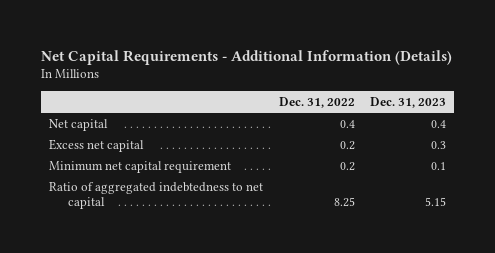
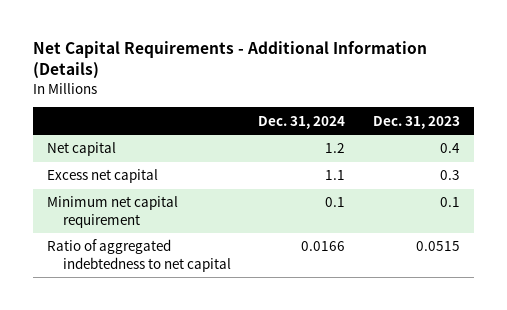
[278,96,355,108] Dec. 31, 2022 -> none
none -> [258,115,346,129] Dec. 31, 2024
[425,196,447,206] 5.15 -> [415,241,460,252] 0.0515

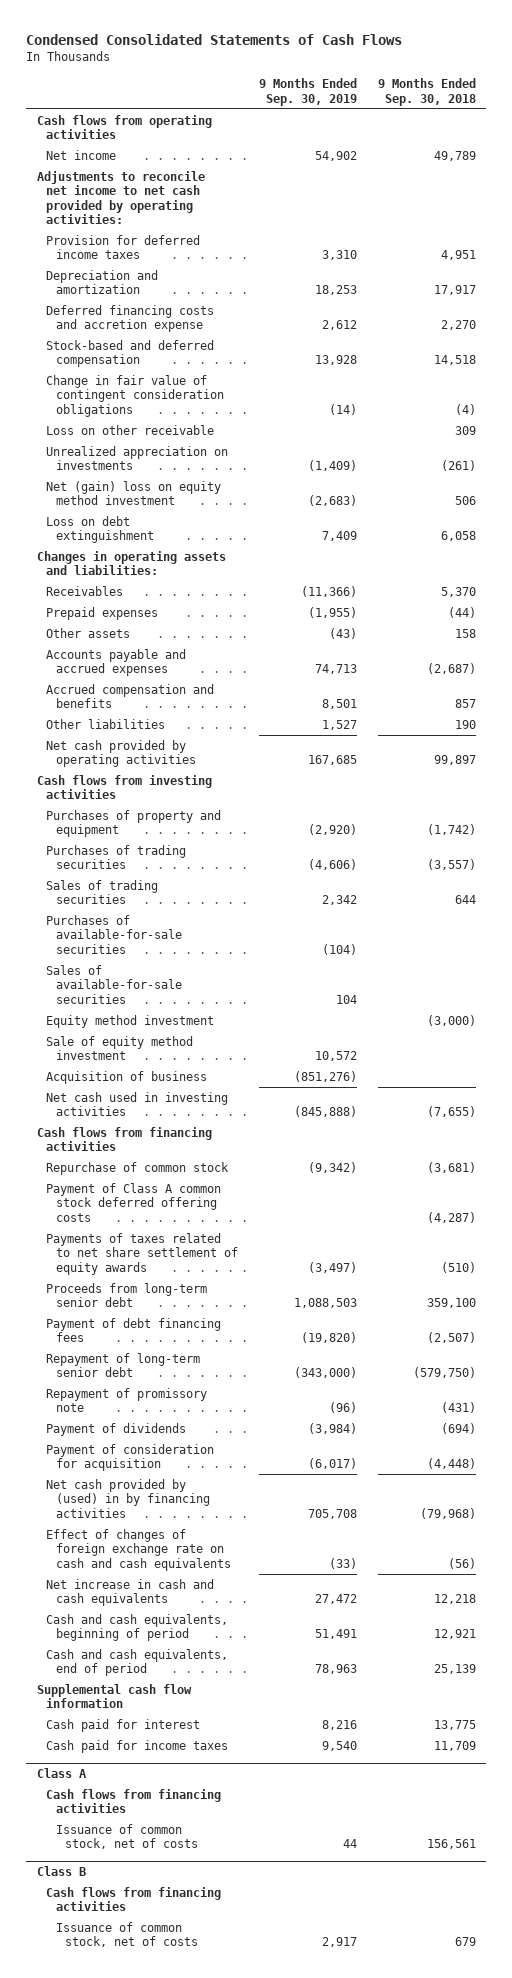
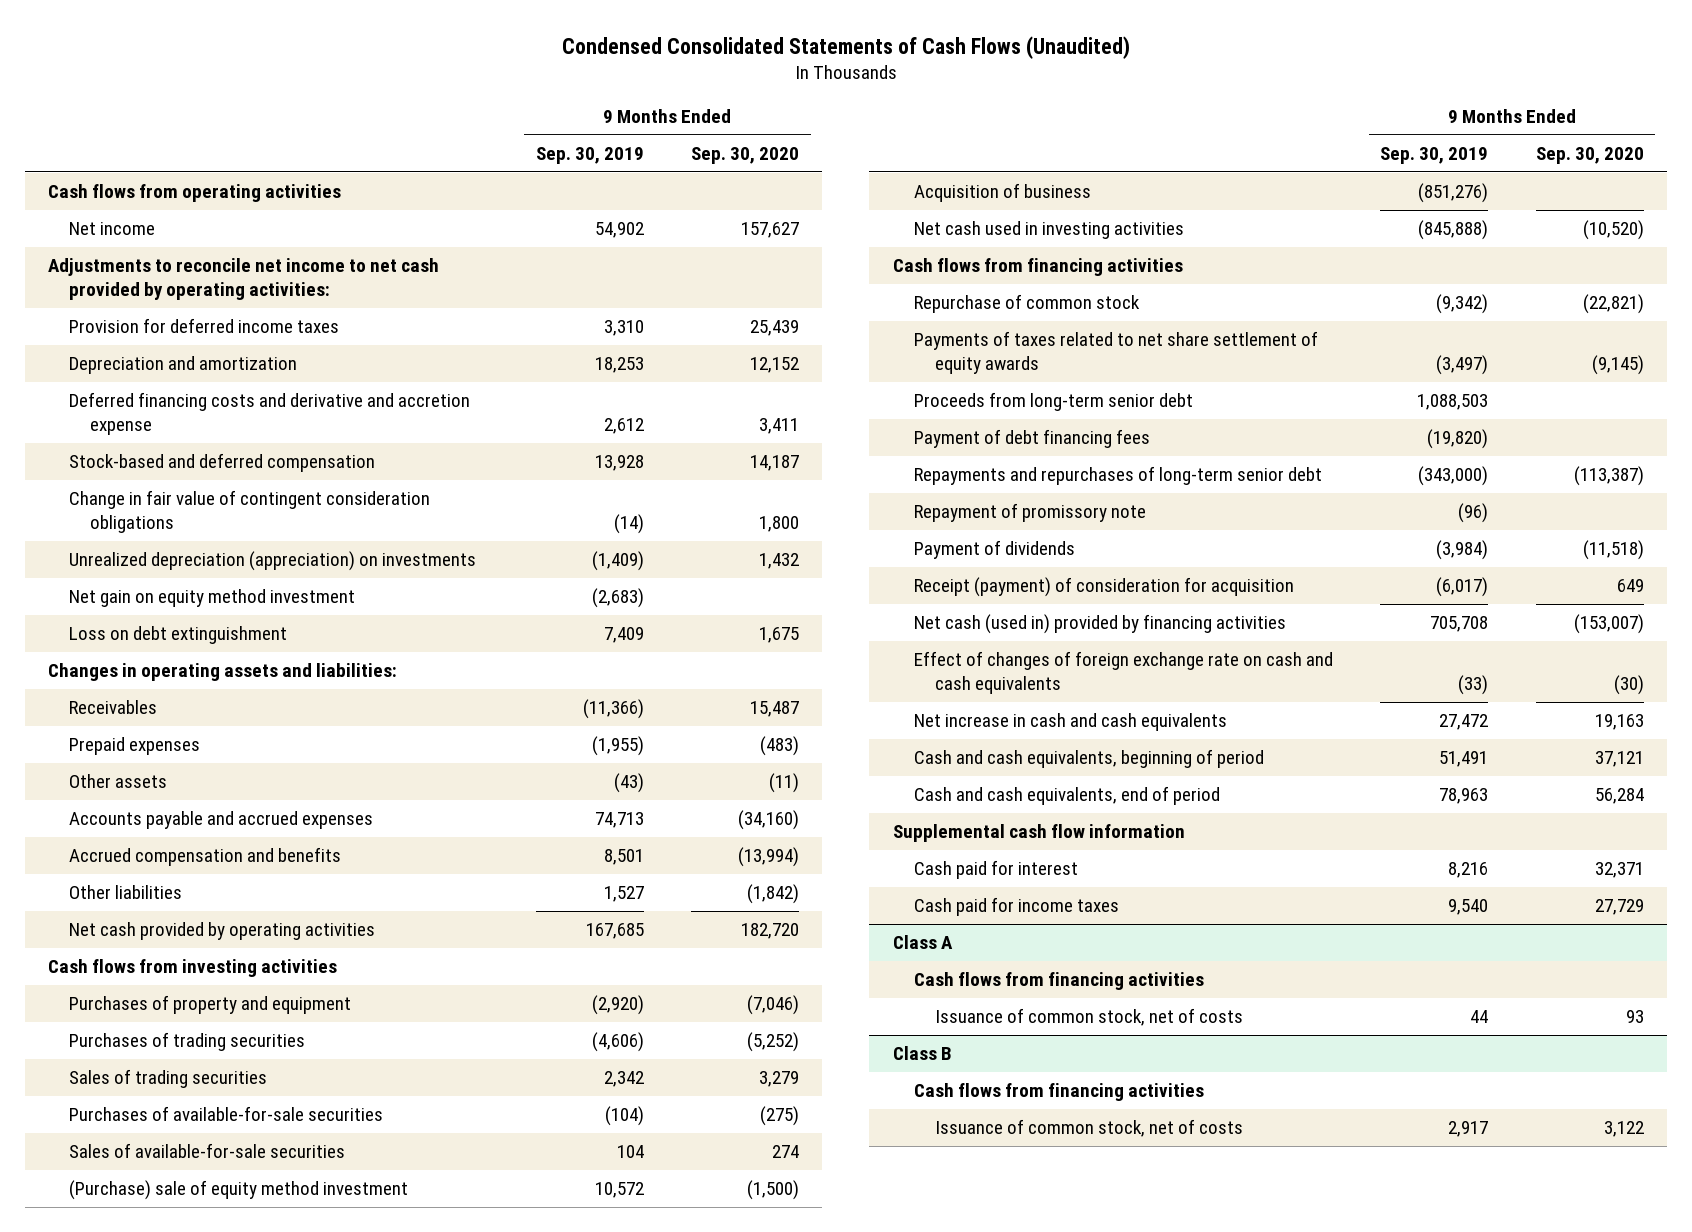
[25,33,402,45] Condensed Consolidated Statements of Cash Flows -> [561,35,1130,59] Condensed Consolidated Statements of Cash Flows (Unaudited)
[377,78,476,106] 9 Months Ended Sep. 30, 2018 -> none
none -> [690,146,799,164] Sep. 30, 2020
[46,304,215,333] Deferred financing costs and accretion expense -> [69,392,471,435] Deferred financing costs and derivative and accretion expense
[46,424,215,435] Loss on other receivable -> none
[46,445,229,471] Unrealized appreciation on investments -> [69,551,477,572] Unrealized depreciation (appreciation) on investments
[46,480,222,506] Net (gain) loss on equity method investment -> [69,589,356,608] Net gain on equity method investment
[46,1014,215,1028] Equity method investment -> none
[46,1035,194,1061] Sale of equity method investment -> [69,1180,409,1201] (Purchase) sale of equity method investment
[46,1182,222,1222] Payment of Class A common stock deferred offering costs -> none
[46,1352,201,1378] Repayment of long-term senior debt -> [914,466,1323,486] Repayments and repurchases of long-term senior debt
[46,1443,215,1472] Payment of consideration for acquisition -> [914,577,1295,598] Receipt (payment) of consideration for acquisition
[46,1478,210,1518] Net cash provided by (used) in by financing activities -> [914,614,1287,635] Net cash (used in) provided by financing activities

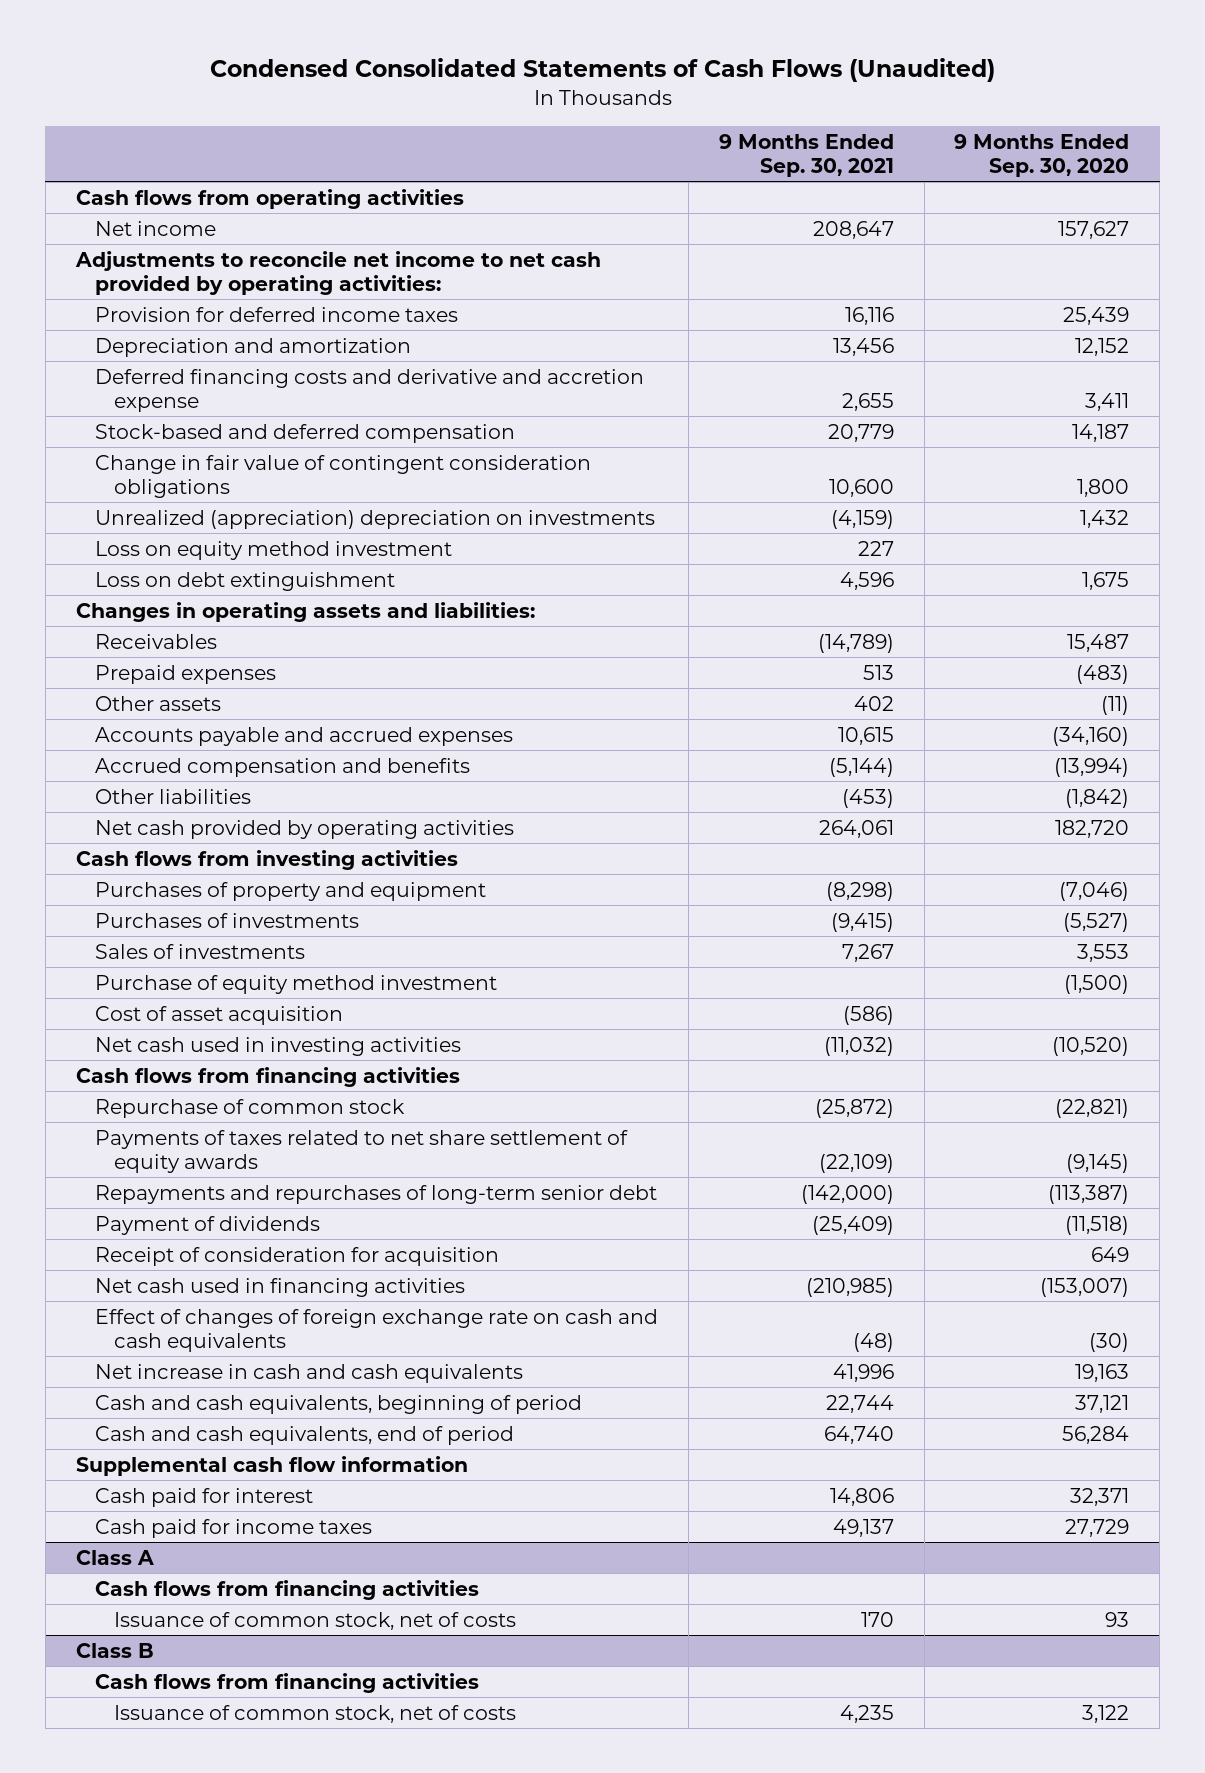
[535,146,644,164] Sep. 30, 2019 -> none
none -> [718,133,894,177] 9 Months Ended Sep. 30, 2021
[69,551,477,572] Unrealized depreciation (appreciation) on investments -> [94,509,655,529] Unrealized (appreciation) depreciation on investments
[69,589,356,608] Net gain on equity method investment -> [94,540,452,560] Loss on equity method investment
[69,1069,268,1089] Sales of trading securities -> none
[69,1106,384,1122] Purchases of available-for-sale securities -> none
[914,183,1092,203] Acquisition of business -> none
[69,1032,306,1052] Purchases of trading securities -> [94,912,359,928] Purchases of investments
[746,1032,799,1053] (5,252) -> [1063,912,1130,932] (5,527)
[69,1143,346,1159] Sales of available-for-sale securities -> [94,943,305,959] Sales of investments
[771,1145,799,1159] 274 -> [1077,943,1130,962] 3,553
[69,1180,409,1201] (Purchase) sale of equity method investment -> [94,974,497,994] Purchase of equity method investment
none -> [94,1005,343,1025] Cost of asset acquisition
[914,392,1194,412] Proceeds from long-term senior debt -> none
[914,429,1151,449] Payment of debt financing fees -> none
[914,503,1147,523] Repayment of promissory note -> none
[914,577,1295,598] Receipt (payment) of consideration for acquisition -> [94,1246,499,1266] Receipt of consideration for acquisition
[914,614,1287,635] Net cash (used in) provided by financing activities -> [94,1277,465,1297] Net cash used in financing activities

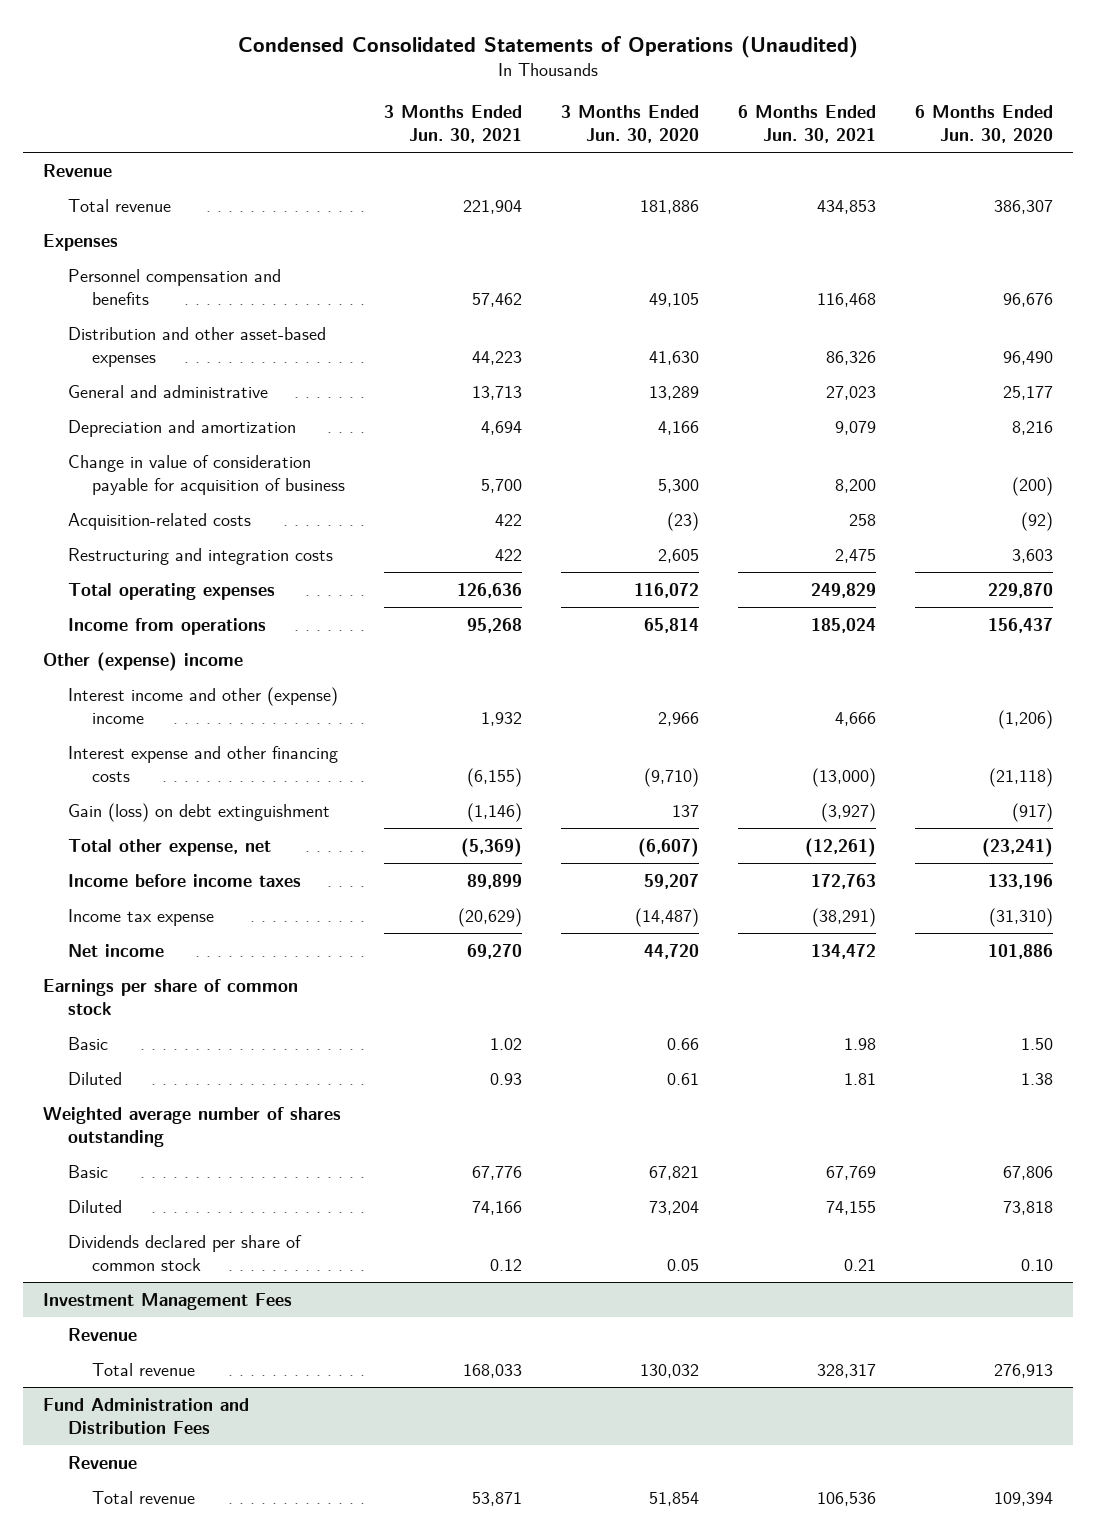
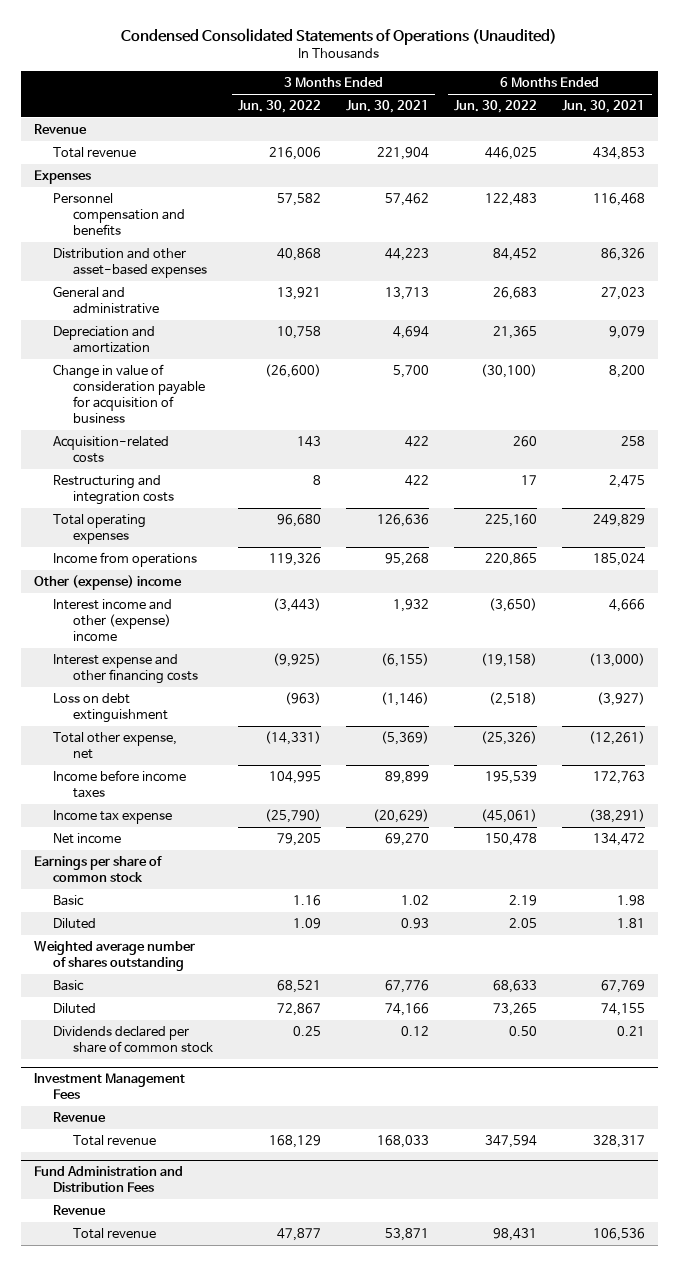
[561,105,700,144] 3 Months Ended Jun. 30, 2020 -> none
[915,105,1054,144] 6 Months Ended Jun. 30, 2020 -> none
none -> [238,100,322,114] Jun. 30, 2022
none -> [454,100,538,114] Jun. 30, 2022
[67,802,330,822] Gain (loss) on debt extinguishment -> [53,692,168,724] Loss on debt extinguishment

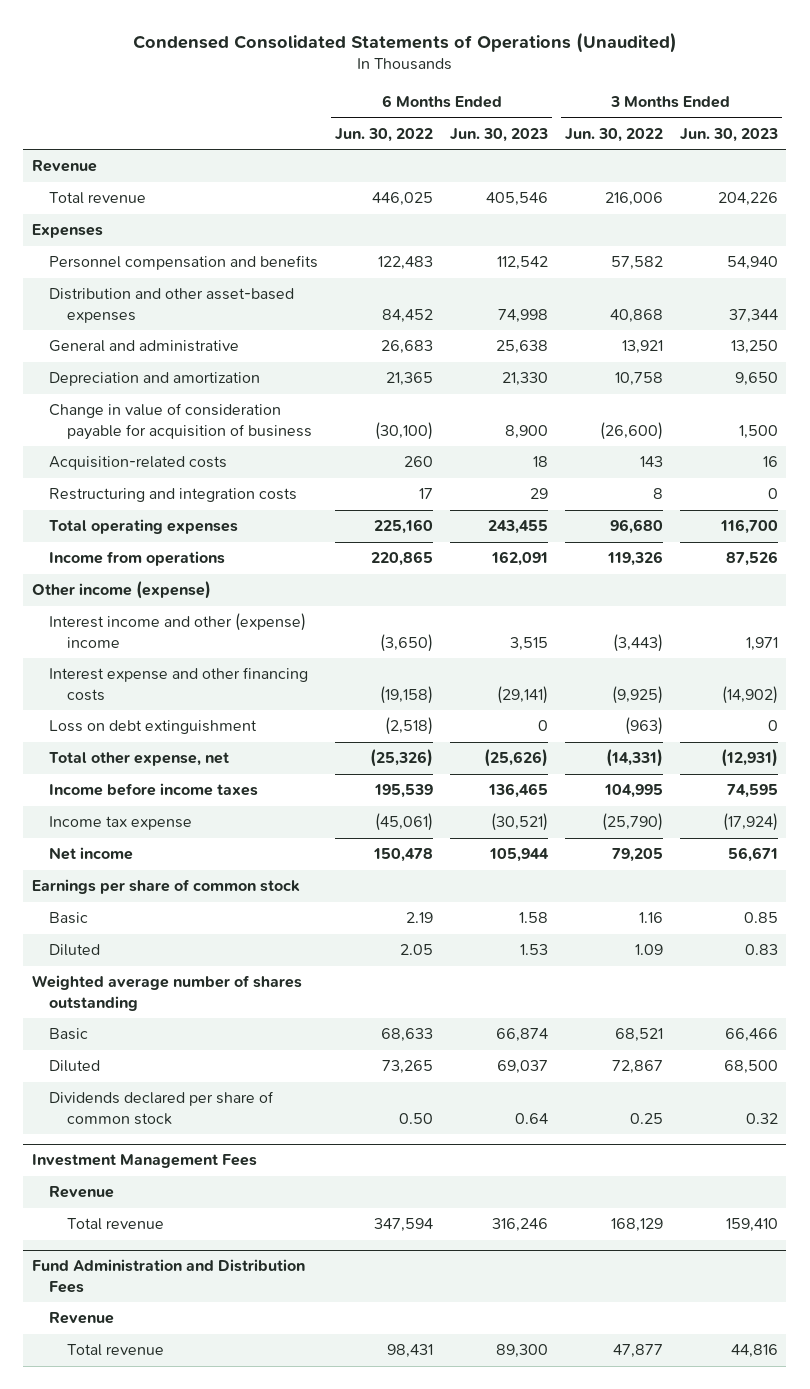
[346,100,430,114] Jun. 30, 2021 -> none
[562,100,646,114] Jun. 30, 2021 -> none
none -> [450,127,549,142] Jun. 30, 2023
none -> [679,127,778,142] Jun. 30, 2023
[33,574,182,590] Other (expense) income -> [31,581,211,600] Other income (expense)

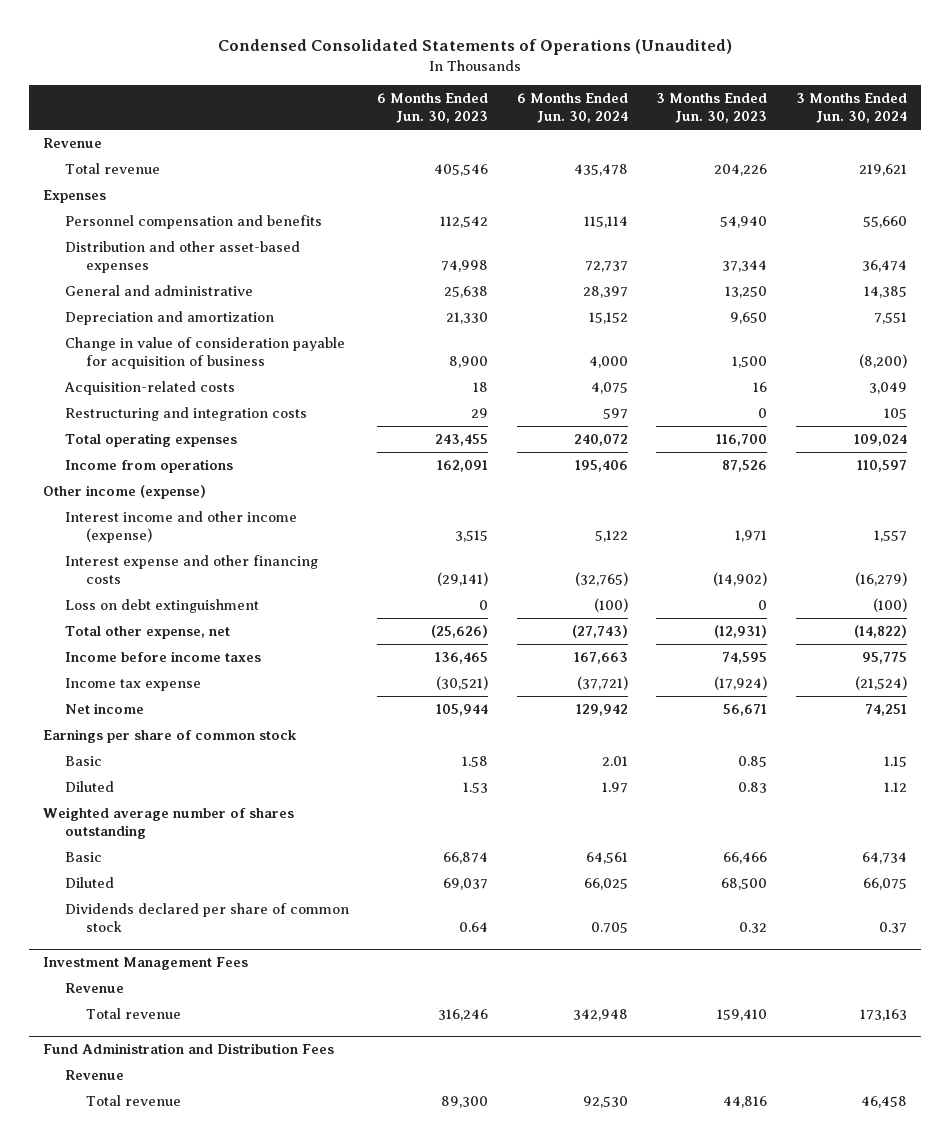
[335,127,434,142] Jun. 30, 2022 -> none
[564,127,663,142] Jun. 30, 2022 -> none
none -> [516,92,628,124] 6 Months Ended Jun. 30, 2024
none -> [795,92,907,124] 3 Months Ended Jun. 30, 2024
[49,613,307,648] Interest income and other (expense) income -> [64,511,297,544] Interest income and other income (expense)

